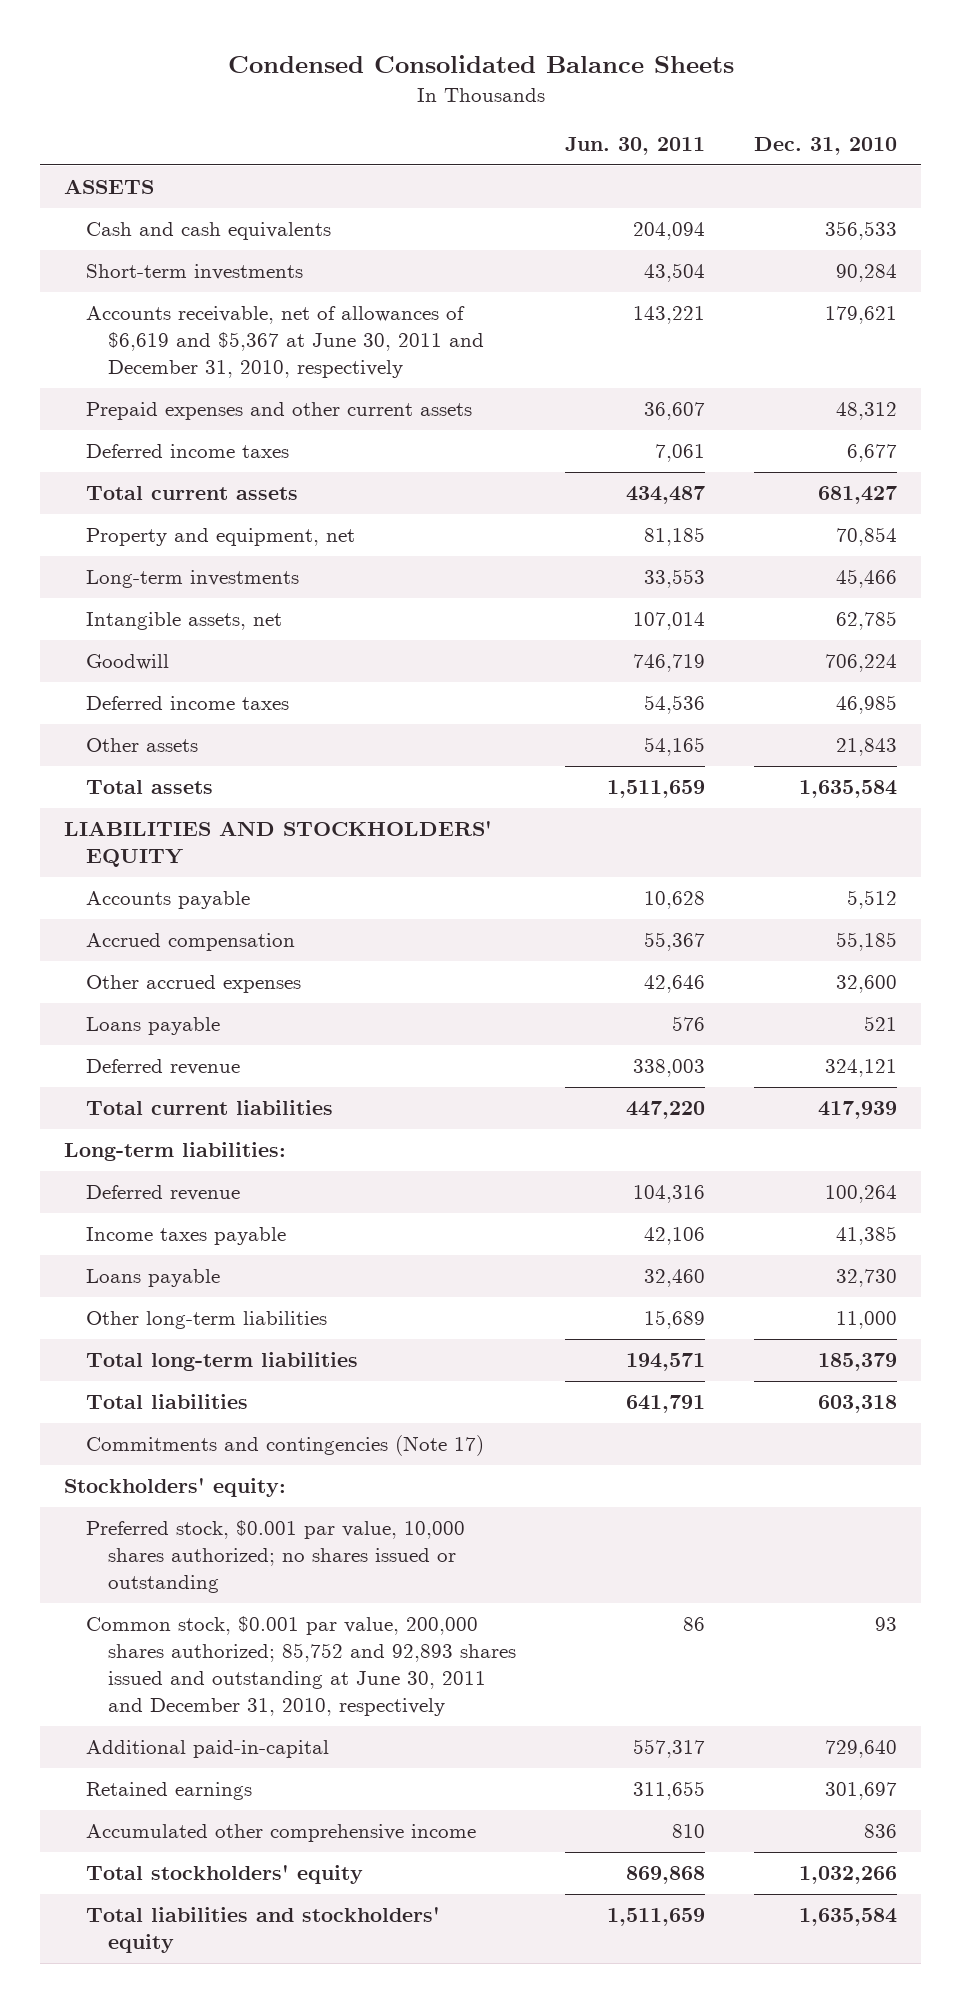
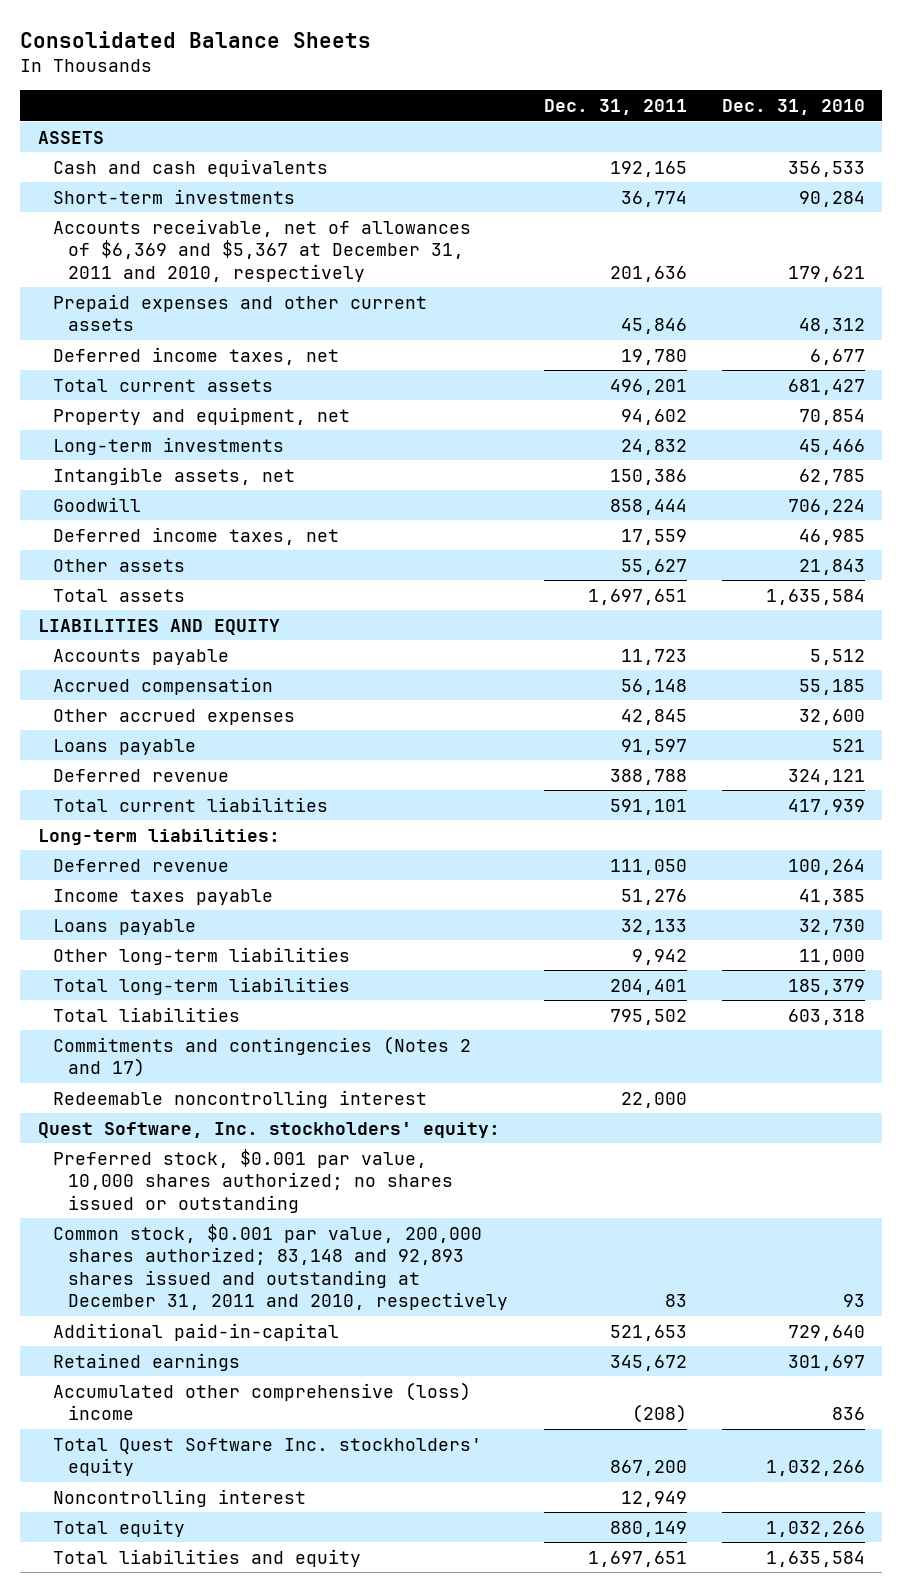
[227,54,734,73] Condensed Consolidated Balance Sheets -> [20,30,372,48] Consolidated Balance Sheets
[564,137,705,156] Jun. 30, 2011 -> none
none -> [543,99,687,116] Dec. 31, 2011
[86,306,484,379] Accounts receivable, net of allowances of $6,619 and $5,367 at June 30, 2011 and December 31, 2010, respectively -> [52,218,471,282] Accounts receivable, net of allowances of $6,369 and $5,367 at December 31, 2011 and 2010, respectively
[86,444,290,459] Deferred income taxes -> [52,346,339,365] Deferred income taxes, net
[86,696,290,711] Deferred income taxes -> [52,526,339,545] Deferred income taxes, net
[64,821,493,868] LIABILITIES AND STOCKHOLDERS' EQUITY -> [37,618,280,635] LIABILITIES AND EQUITY
[86,1435,485,1457] Commitments and contingencies (Note 17) -> [52,1035,471,1078] Commitments and contingencies (Notes 2 and 17)
none -> [52,1089,427,1108] Redeemable noncontrolling interest
[64,1478,287,1498] Stockholders' equity: -> [37,1121,500,1138] Quest Software, Inc. stockholders' equity:
[86,1616,516,1717] Common stock, $0.001 par value, 200,000 shares authorized; 85,752 and 92,893 shares issued and outstanding at June 30, 2011 and December 31, 2010, respectively -> [52,1223,509,1311] Common stock, $0.001 par value, 200,000 shares authorized; 83,148 and 92,893 shares issued and outstanding at December 31, 2011 and 2010, respectively
[86,1824,477,1843] Accumulated other comprehensive income -> [52,1381,471,1421] Accumulated other comprehensive (loss) income
[86,1865,364,1885] Total stockholders' equity -> [52,1437,482,1477] Total Quest Software Inc. stockholders' equity
none -> [52,1488,306,1507] Noncontrolling interest
none -> [52,1518,185,1537] Total equity
[86,1907,441,1954] Total liabilities and stockholders' equity -> [52,1548,361,1567] Total liabilities and equity

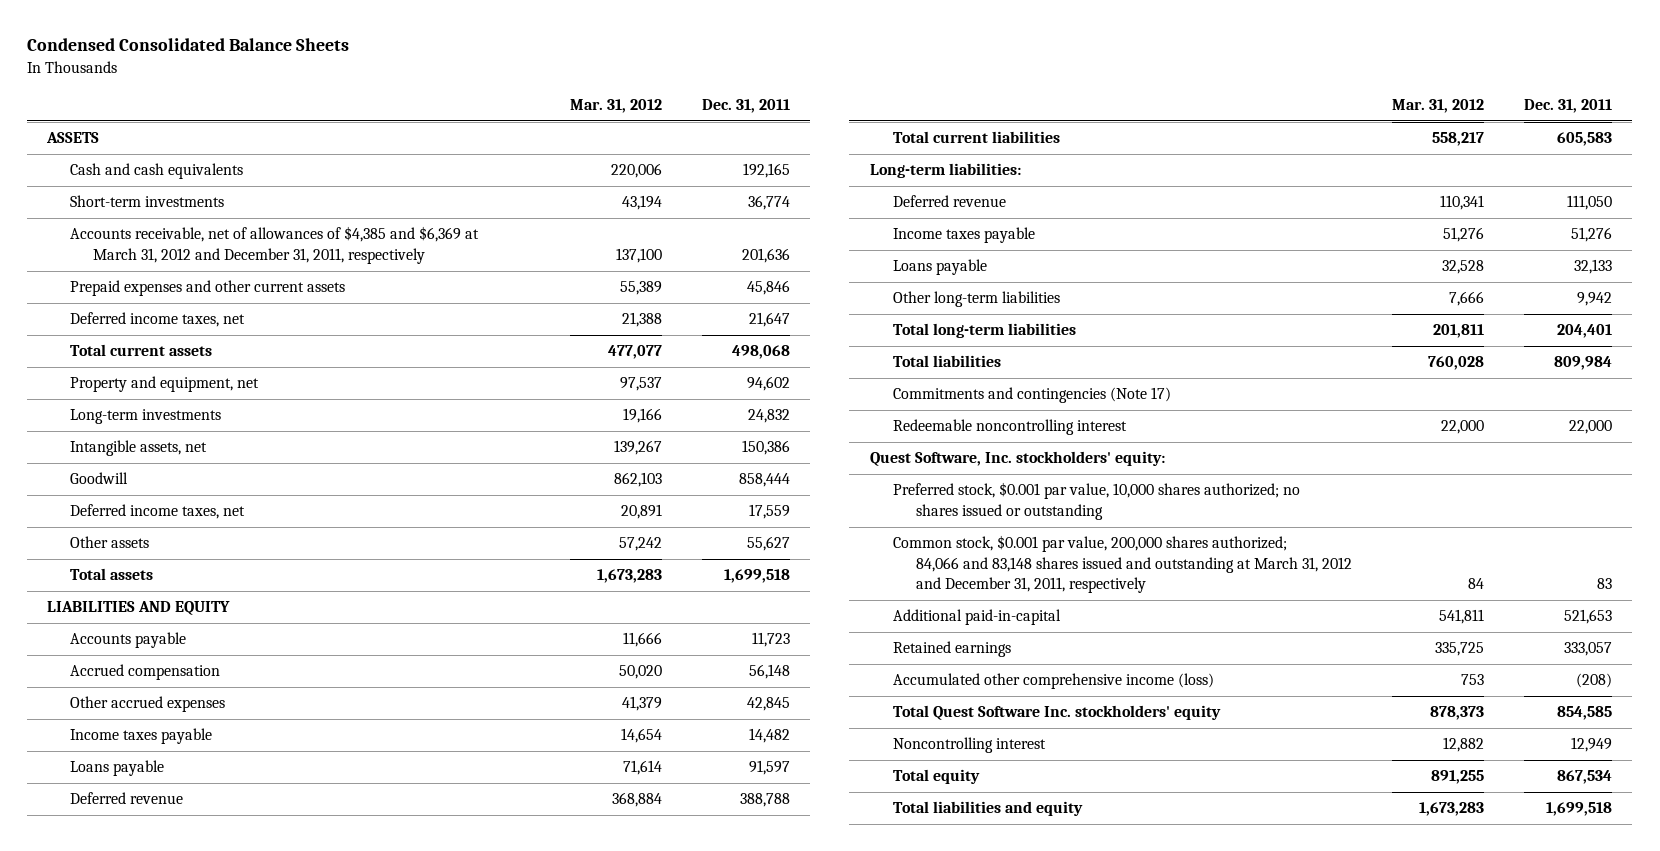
[20,30,372,48] Consolidated Balance Sheets -> [27,38,350,52] Condensed Consolidated Balance Sheets
[721,99,865,116] Dec. 31, 2010 -> none
none -> [569,98,662,113] Mar. 31, 2012
[52,218,471,282] Accounts receivable, net of allowances of $6,369 and $5,367 at December 31, 2011 and 2010, respectively -> [70,226,480,264] Accounts receivable, net of allowances of $4,385 and $6,369 at March 31, 2012 and December 31, 2011, respectively
[620,348,687,365] 19,780 -> [749,312,791,328] 21,647
[609,378,687,395] 496,201 -> [732,345,791,360] 498,068
[587,588,687,605] 1,697,651 -> [724,569,791,584] 1,699,518
none -> [70,728,213,745] Income taxes payable
[609,798,687,815] 591,101 -> [1557,132,1613,147] 605,583
[609,1008,687,1025] 795,502 -> [1554,356,1613,371] 809,984
[52,1035,471,1078] Commitments and contingencies (Notes 2 and 17) -> [892,387,1171,404] Commitments and contingencies (Note 17)
[52,1223,509,1311] Common stock, $0.001 par value, 200,000 shares authorized; 83,148 and 92,893 shares issued and outstanding at December 31, 2011 and 2010, respectively -> [892,535,1352,593] Common stock, $0.001 par value, 200,000 shares authorized; 84,066 and 83,148 shares issued and outstanding at March 31, 2012 and December 31, 2011, respectively
[609,1354,687,1371] 345,672 -> [1564,642,1613,657] 333,057
[52,1381,471,1421] Accumulated other comprehensive (loss) income -> [892,673,1214,690] Accumulated other comprehensive income (loss)
[609,1460,687,1477] 867,200 -> [1557,706,1613,721] 854,585
[609,1520,687,1537] 880,149 -> [1557,770,1613,785] 867,534
[587,1550,687,1567] 1,697,651 -> [1546,802,1613,817] 1,699,518

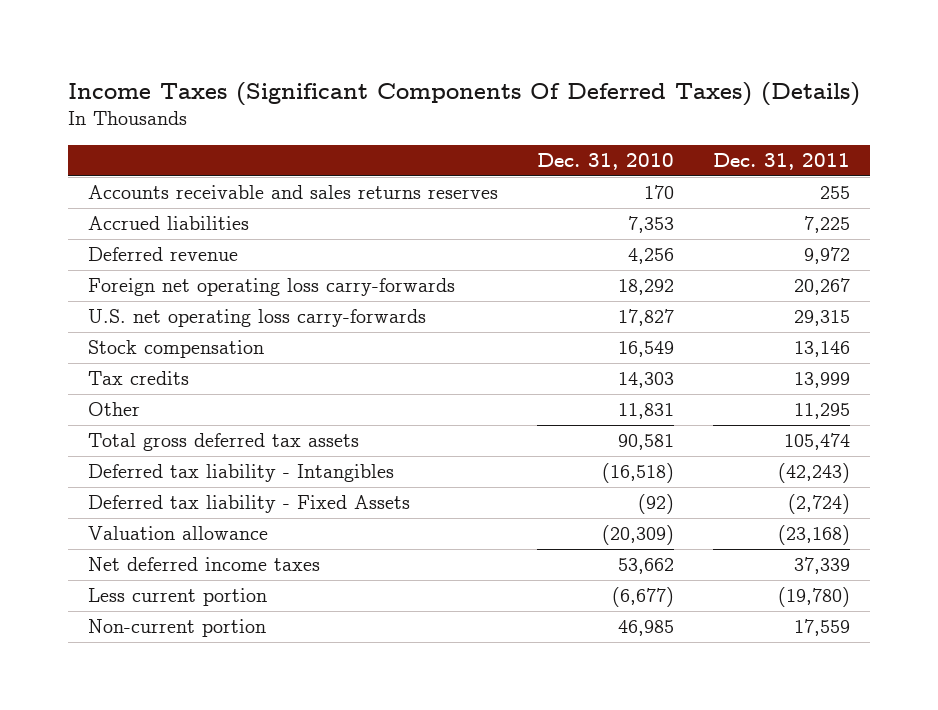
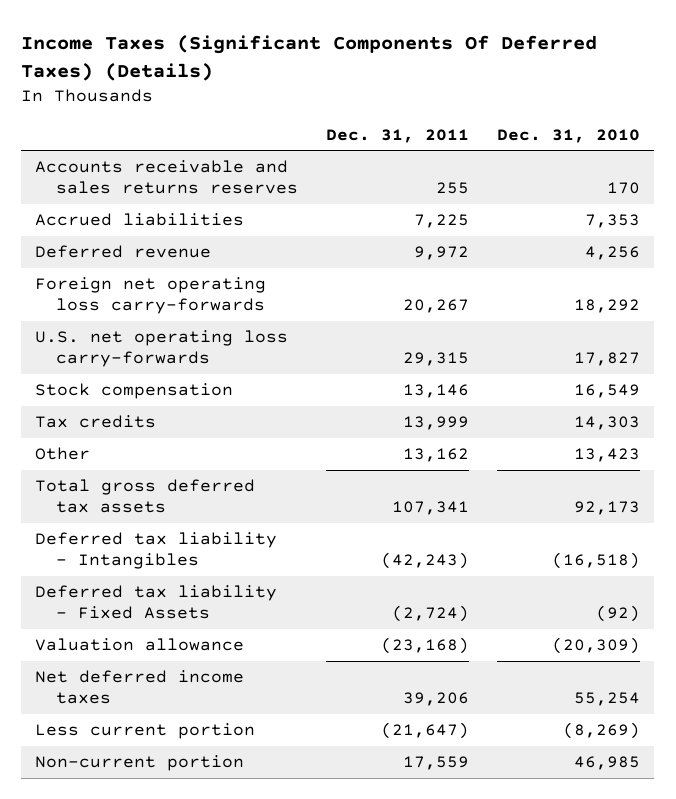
[617,403,674,420] 11,831 -> [574,448,641,463] 13,423
[794,403,851,420] 11,295 -> [403,448,470,463] 13,162
[617,434,674,451] 90,581 -> [574,501,641,516] 92,173
[784,433,851,451] 105,474 -> [392,501,470,516] 107,341
[617,558,674,575] 53,662 -> [574,692,641,707] 55,254
[794,557,851,575] 37,339 -> [403,692,470,707] 39,206
[611,587,674,608] (6,677) -> [563,722,641,740] (8,269)
[778,587,851,608] (19,780) -> [381,722,470,740] (21,647)

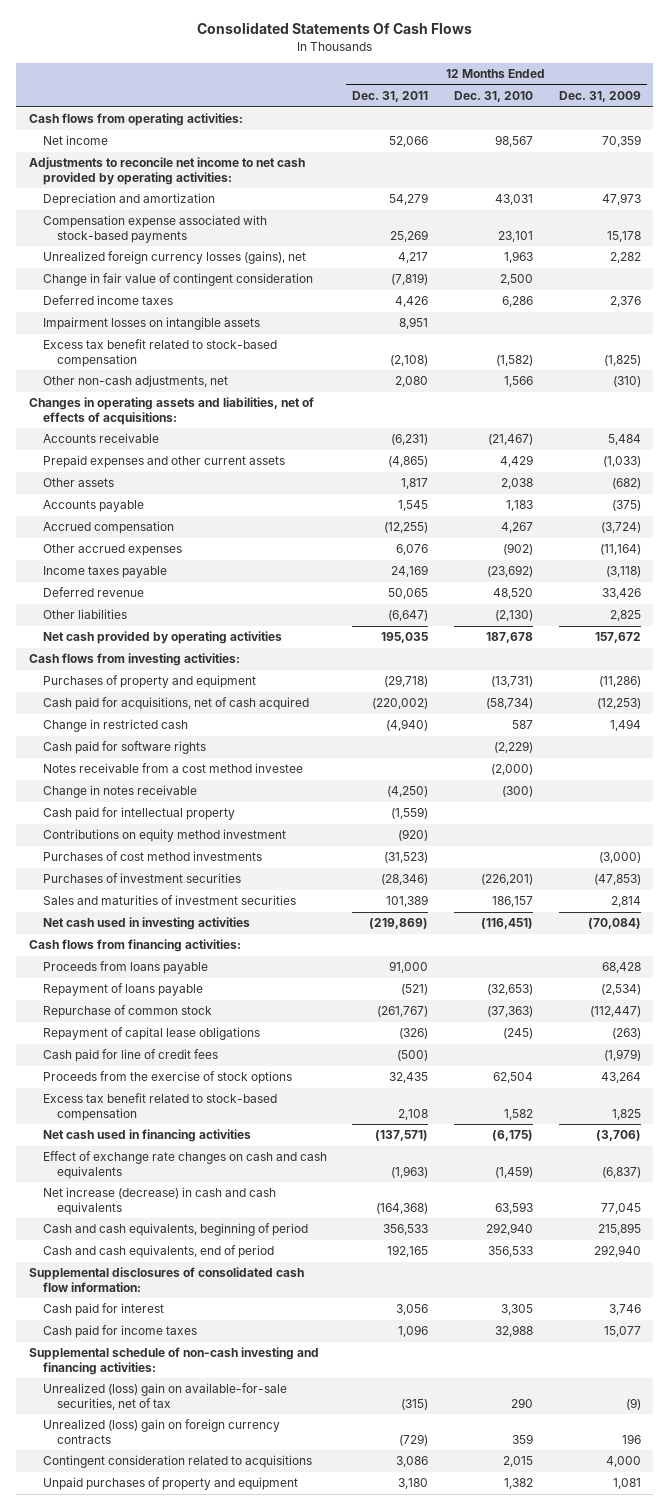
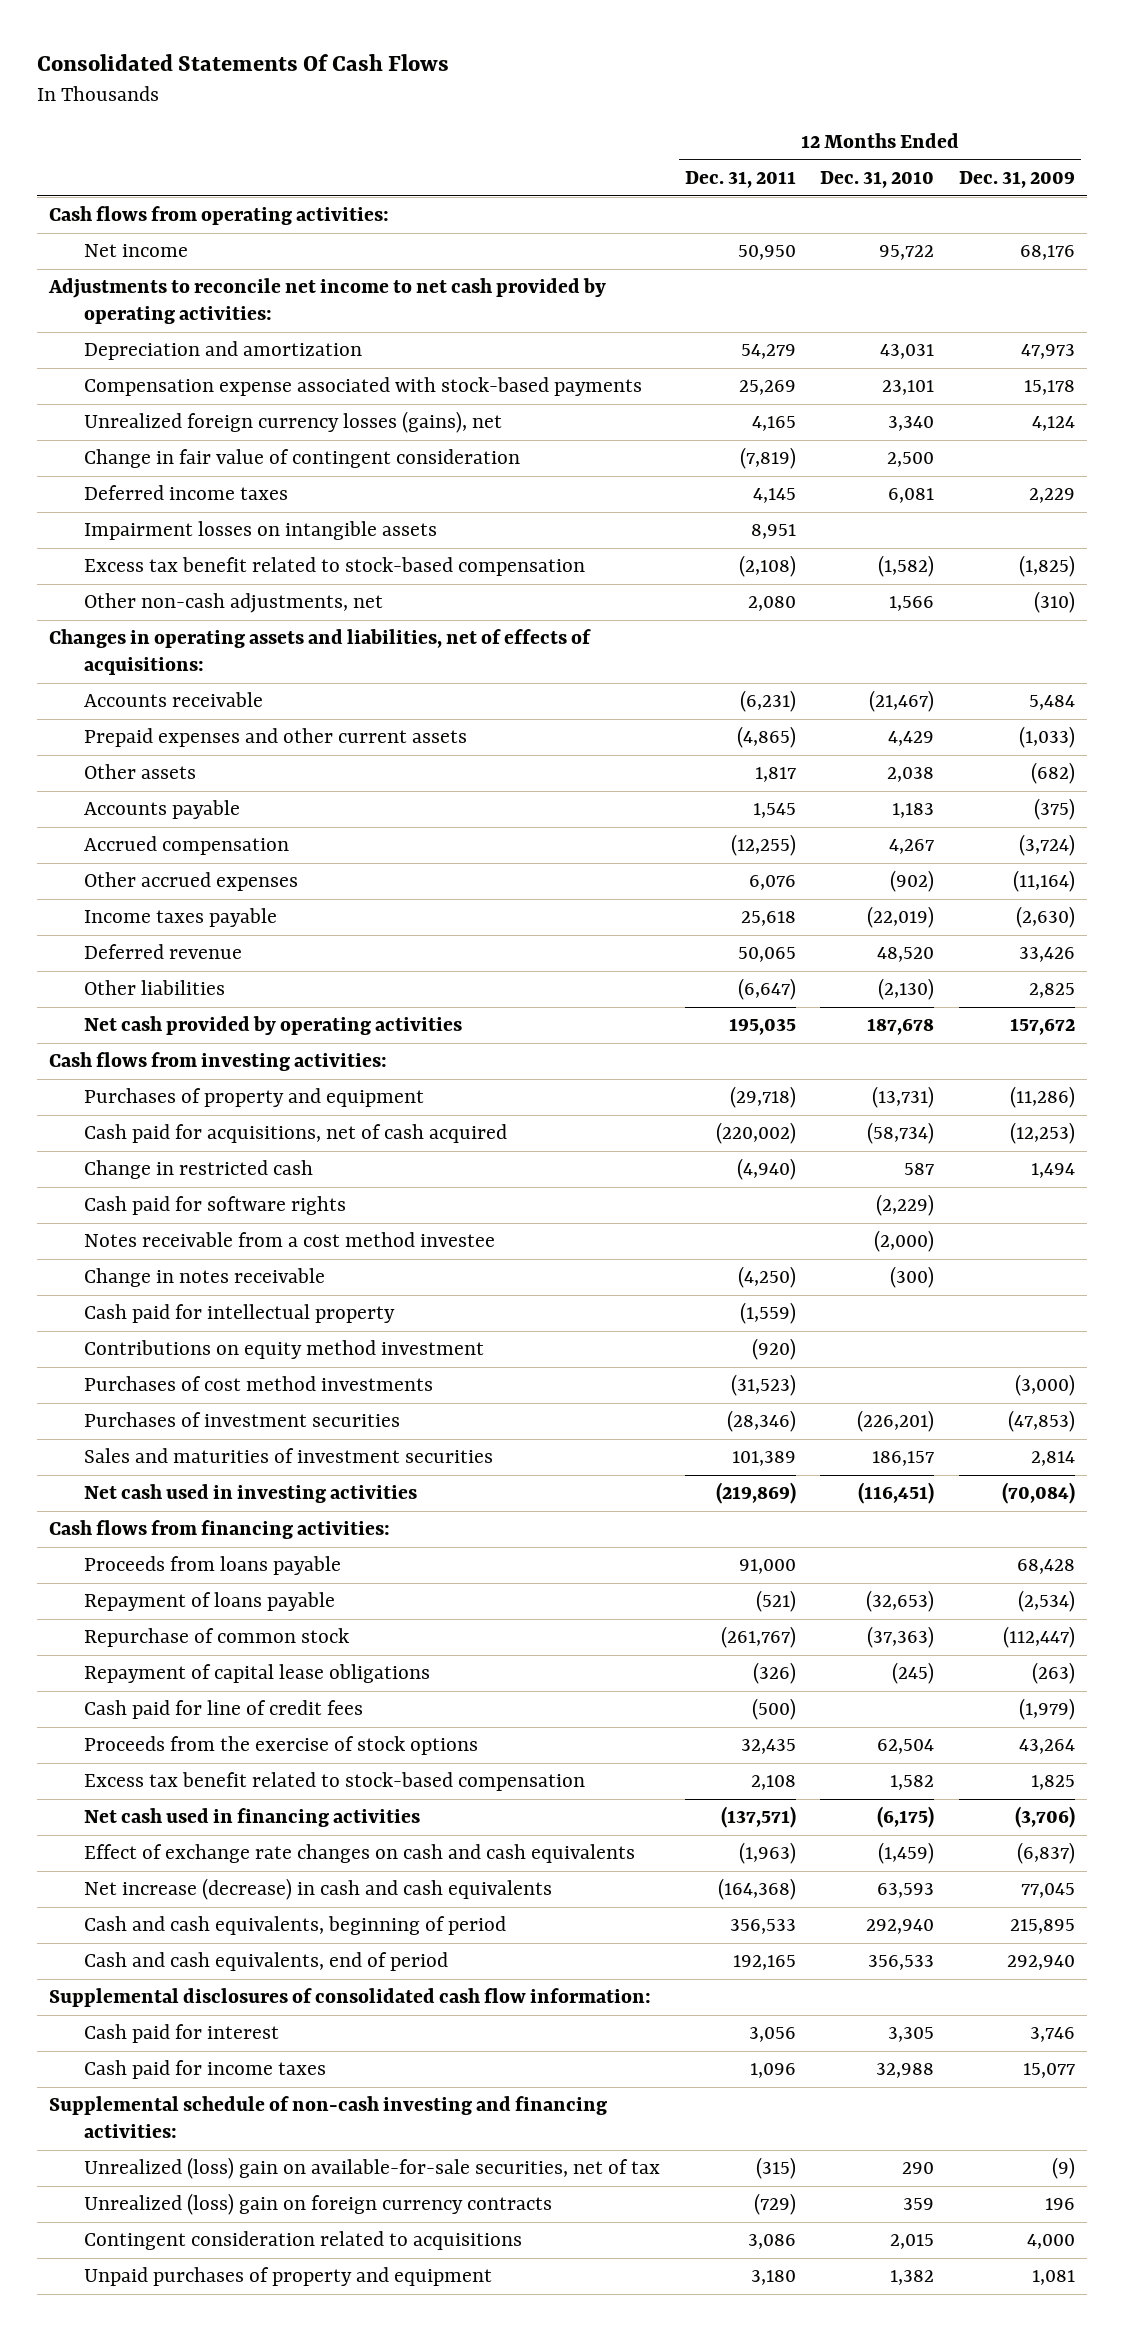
[389,136,429,148] 52,066 -> [737,245,796,261] 50,950
[494,135,533,148] 98,567 -> [879,245,935,261] 95,722
[601,135,641,148] 70,359 -> [1019,245,1075,261] 68,176
[398,252,429,264] 4,217 -> [751,416,796,432] 4,165
[503,251,533,264] 1,963 -> [888,416,935,432] 3,340
[609,252,641,264] 2,282 -> [1031,416,1075,432] 4,124
[395,296,429,308] 4,426 -> [752,488,796,504] 4,145
[501,296,533,308] 6,286 -> [888,488,935,504] 6,081
[609,296,641,308] 2,376 -> [1028,488,1075,504] 2,229
[391,565,429,578] 24,169 -> [740,911,796,927] 25,618
[486,565,533,578] (23,692) -> [867,906,935,929] (22,019)
[605,566,641,578] (3,118) -> [1015,906,1075,929] (2,630)

